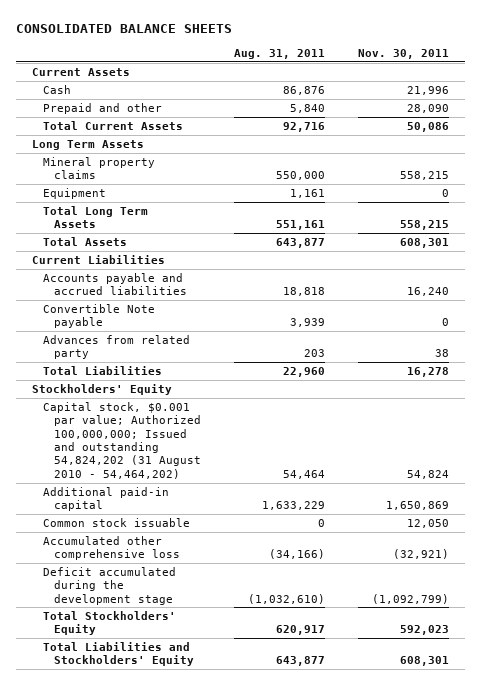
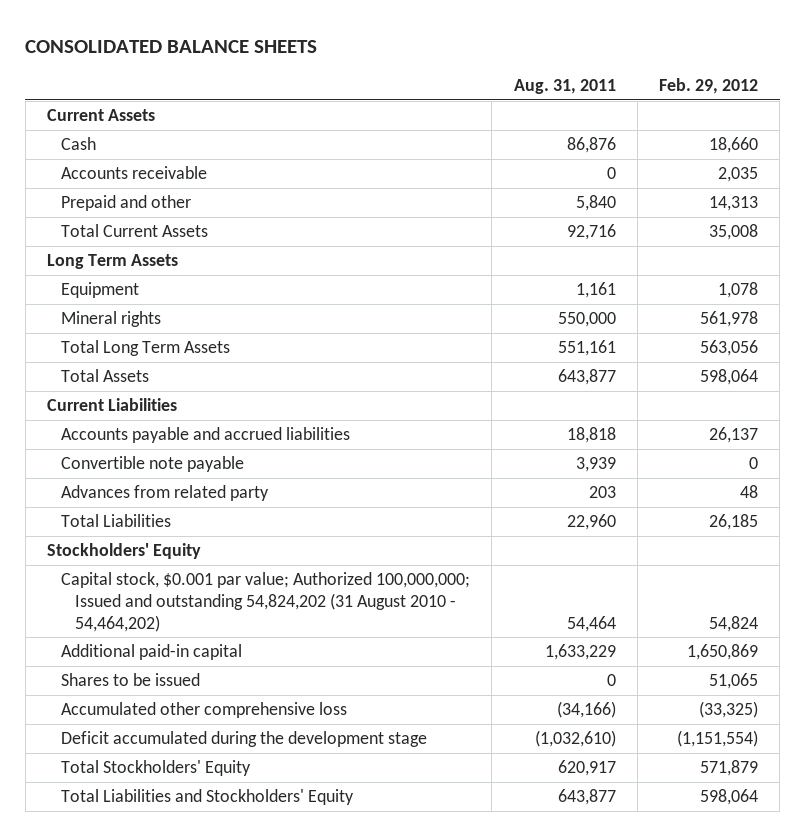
[357,49,449,60] Nov. 30, 2011 -> none
none -> [659,77,759,94] Feb. 29, 2012
none -> [61,166,208,180] Accounts receivable
[43,156,156,180] Mineral property claims -> none
none -> [61,311,162,328] Mineral rights
[43,303,156,329] Convertible Note payable -> [61,456,245,473] Convertible note payable
[43,517,191,527] Common stock issuable -> [61,673,201,687] Shares to be issued

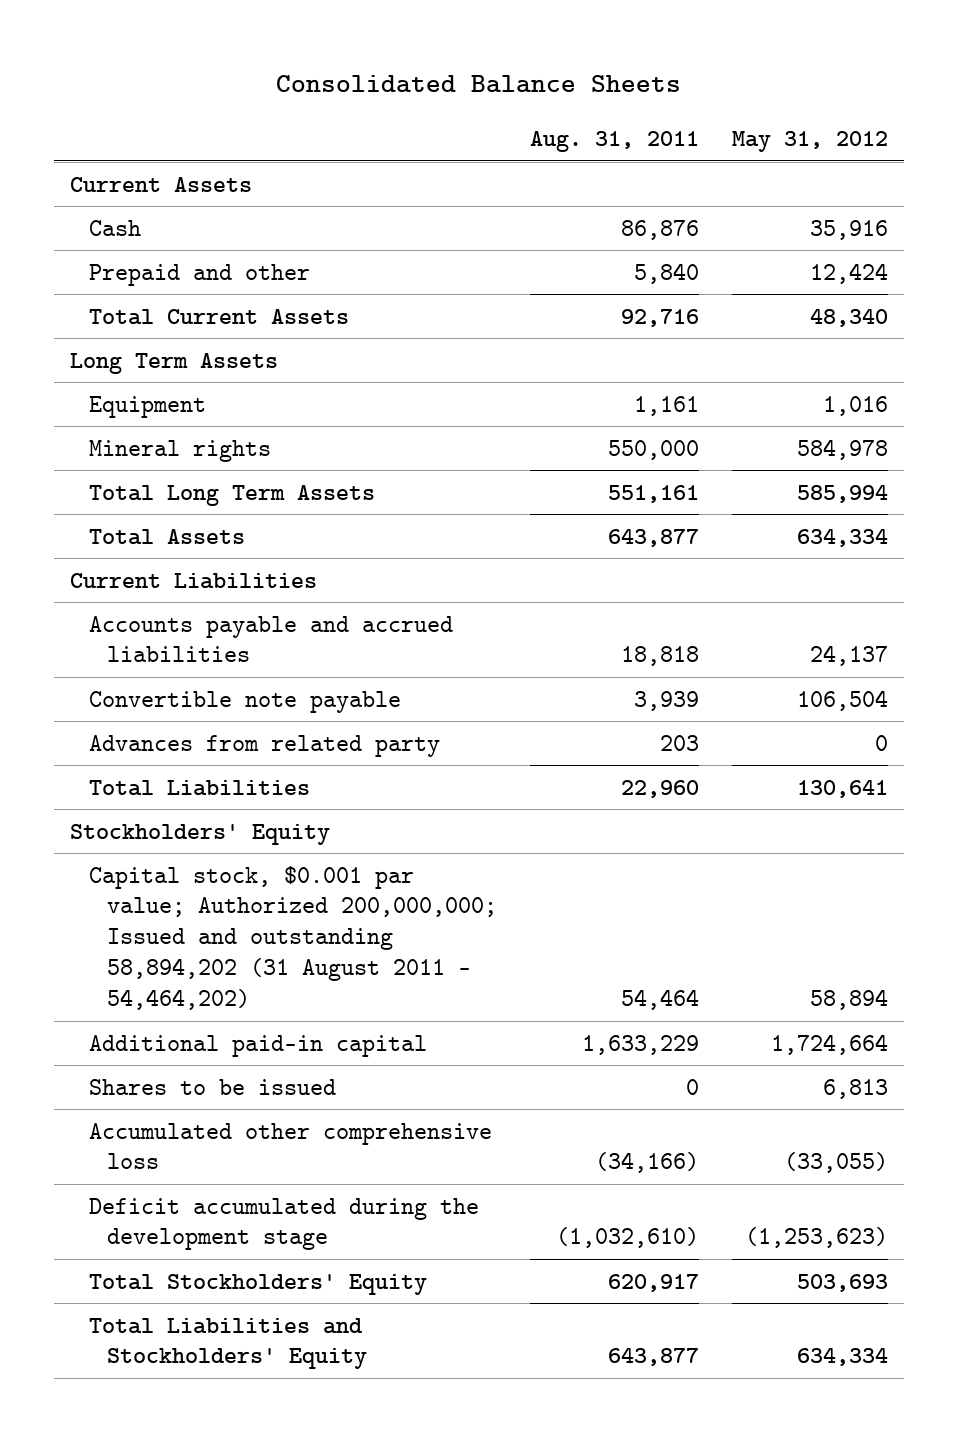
[25,39,318,53] CONSOLIDATED BALANCE SHEETS -> [275,74,681,93] Consolidated Balance Sheets
[659,77,759,94] Feb. 29, 2012 -> none
none -> [731,131,888,153] May 31, 2012
[61,166,208,180] Accounts receivable -> none
[61,572,471,632] Capital stock, $0.001 par value; Authorized 100,000,000; Issued and outstanding 54,824,202 (31 August 2010 - 54,464,202) -> [88,865,497,1011] Capital stock, $0.001 par value; Authorized 200,000,000; Issued and outstanding 58,894,202 (31 August 2011 - 54,464,202)

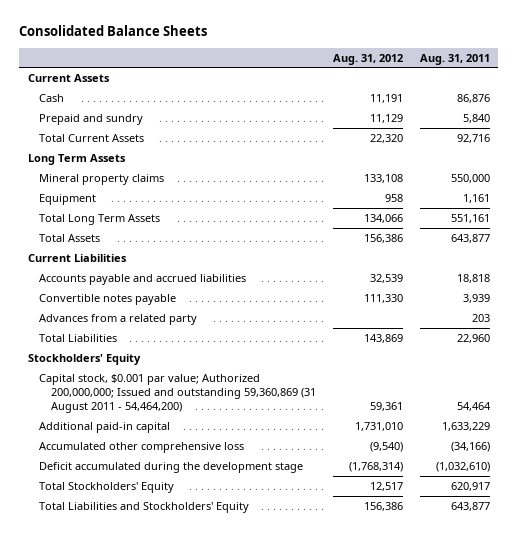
[731,131,888,153] May 31, 2012 -> none
none -> [332,53,403,65] Aug. 31, 2012
[88,263,310,286] Prepaid and other -> [39,113,144,125] Prepaid and sundry
none -> [39,173,165,185] Mineral property claims
[88,439,271,462] Mineral rights -> none
[88,690,401,713] Convertible note payable -> [39,293,177,305] Convertible notes payable
[88,734,440,757] Advances from related party -> [39,313,198,325] Advances from a related party
[88,865,497,1011] Capital stock, $0.001 par value; Authorized 200,000,000; Issued and outstanding 58,894,202 (31 August 2011 - 54,464,202) -> [39,373,316,414] Capital stock, $0.001 par value; Authorized 200,000,000; Issued and outstanding 59,360,869 (31 August 2011 - 54,464,200)
[88,1078,336,1095] Shares to be issued -> none

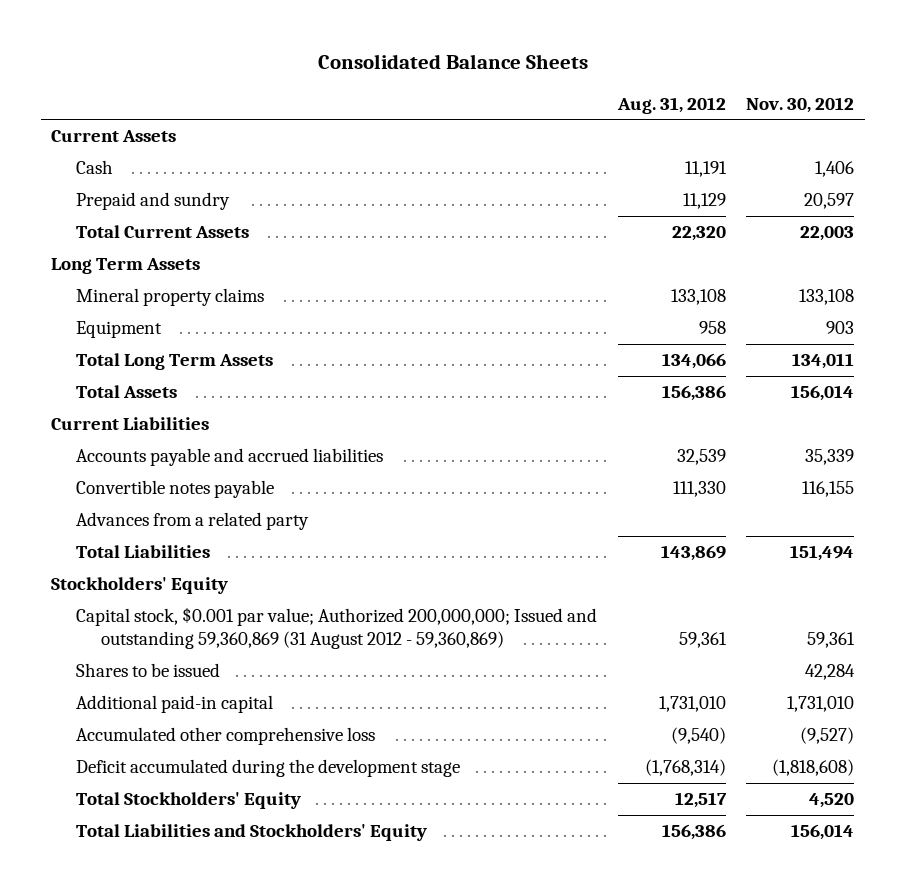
[419,53,490,65] Aug. 31, 2011 -> none
none -> [746,96,855,113] Nov. 30, 2012
[39,373,316,414] Capital stock, $0.001 par value; Authorized 200,000,000; Issued and outstanding 59,360,869 (31 August 2011 - 54,464,200) -> [75,607,597,650] Capital stock, $0.001 par value; Authorized 200,000,000; Issued and outstanding 59,360,869 (31 August 2012 - 59,360,869)
none -> [75,663,220,678] Shares to be issued

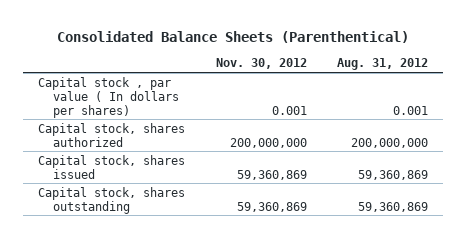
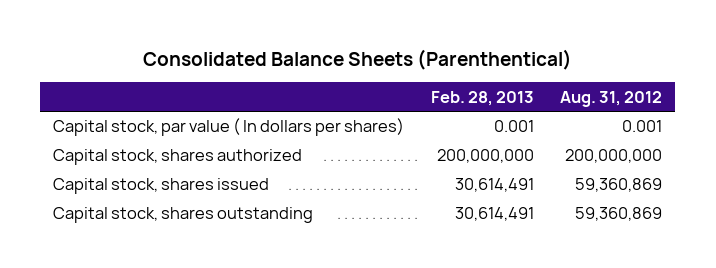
[215,58,307,70] Nov. 30, 2012 -> none
none -> [430,90,534,106] Feb. 28, 2013
[38,76,179,118] Capital stock , par value ( In dollars per shares) -> [53,118,405,137] Capital stock, par value ( In dollars per shares)

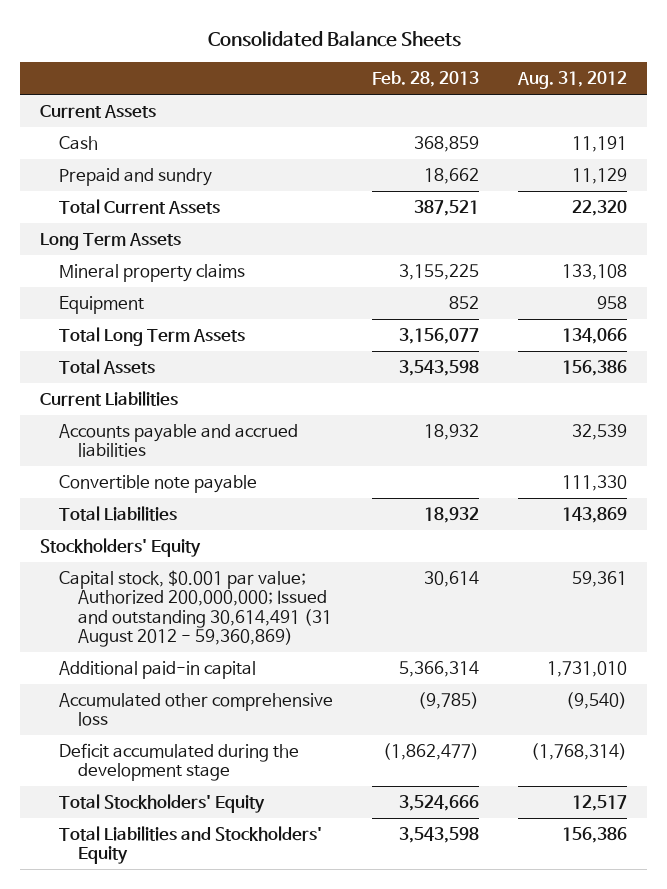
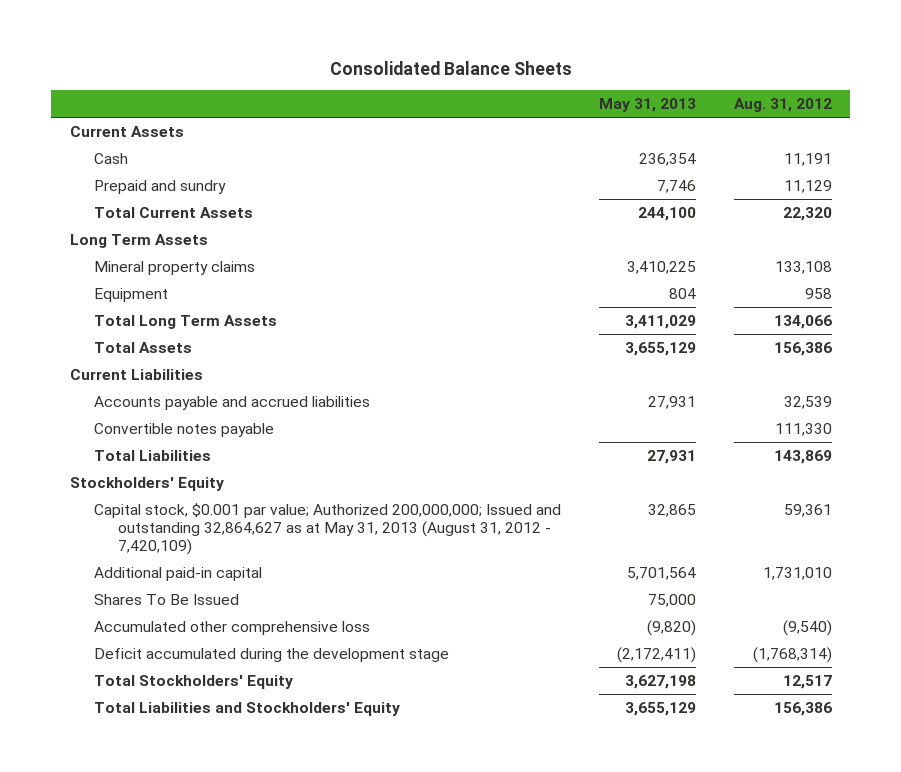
[372,71,480,88] Feb. 28, 2013 -> none
none -> [598,97,696,112] May 31, 2013
[58,474,257,493] Convertible note payable -> [93,423,274,438] Convertible notes payable
[58,569,332,648] Capital stock, $0.001 par value; Authorized 200,000,000; Issued and outstanding 30,614,491 (31 August 2012 - 59,360,869) -> [93,503,561,555] Capital stock, $0.001 par value; Authorized 200,000,000; Issued and outstanding 32,864,627 as at May 31, 2013 (August 31, 2012 - 7,420,109)
none -> [93,594,239,606] Shares To Be Issued

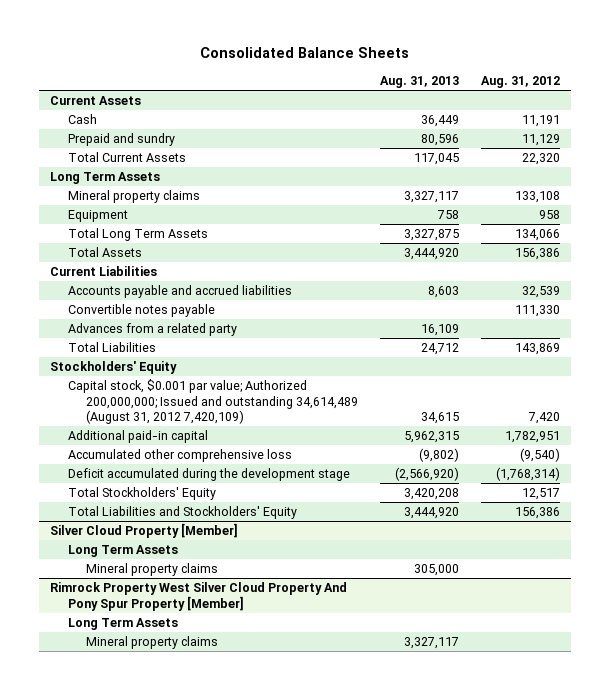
[598,97,696,112] May 31, 2013 -> none
none -> [379,75,459,88] Aug. 31, 2013
none -> [67,323,237,337] Advances from a related party
[93,594,239,606] Shares To Be Issued -> none
[93,503,561,555] Capital stock, $0.001 par value; Authorized 200,000,000; Issued and outstanding 32,864,627 as at May 31, 2013 (August 31, 2012 - 7,420,109) -> [67,379,359,425] Capital stock, $0.001 par value; Authorized 200,000,000; Issued and outstanding 34,614,489 (August 31, 2012 7,420,109)
[783,504,832,518] 59,361 -> [527,412,560,425] 7,420
[762,567,832,581] 1,731,010 -> [504,431,560,444] 1,782,951
none -> [49,523,238,539] Silver Cloud Property [Member]
none -> [67,545,178,558] Long Term Assets
none -> [86,563,219,577] Mineral property claims
none -> [49,582,347,611] Rimrock Property West Silver Cloud Property And Pony Spur Property [Member]
none -> [67,618,178,631] Long Term Assets
none -> [86,636,219,650] Mineral property claims

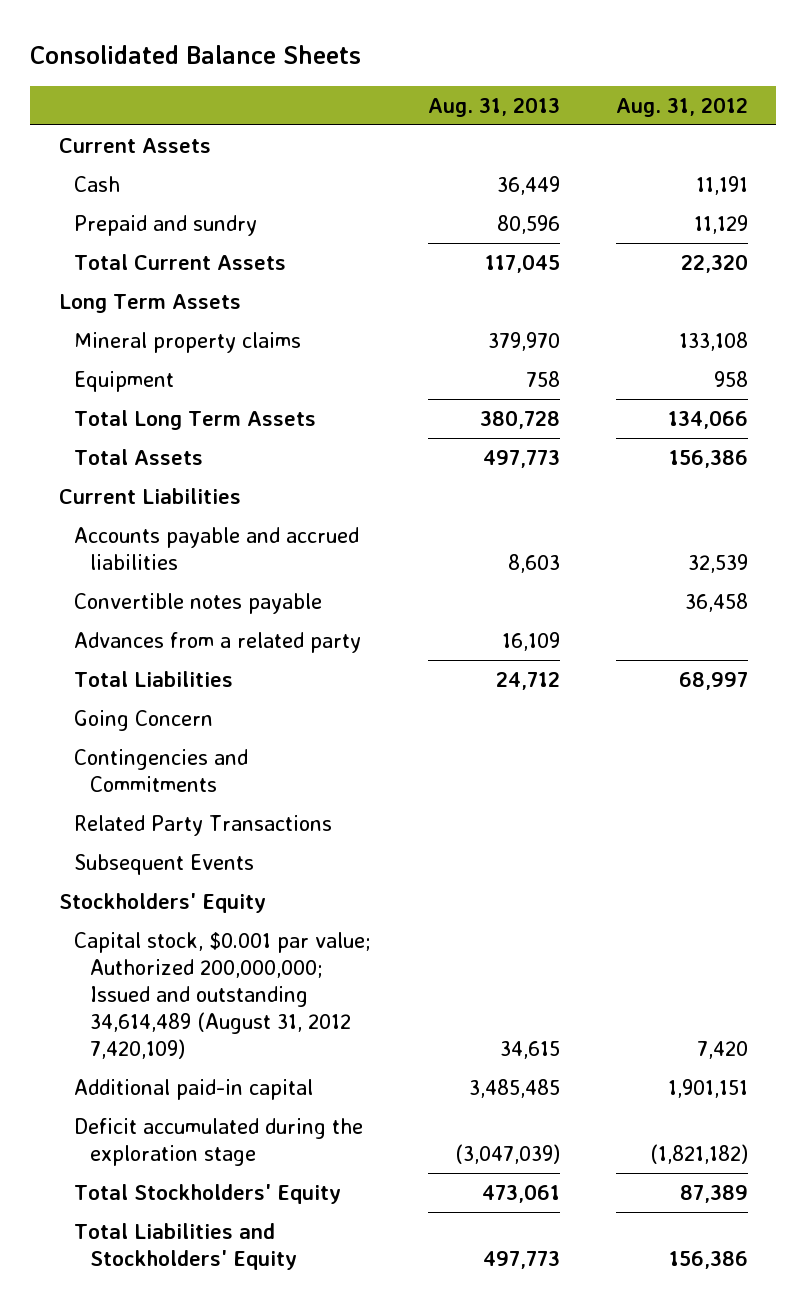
[403,191,459,204] 3,327,117 -> [487,331,560,351] 379,970
[403,229,459,242] 3,327,875 -> [479,409,560,429] 380,728
[403,248,459,261] 3,444,920 -> [482,449,560,468] 497,773
[514,305,560,318] 111,330 -> [684,592,748,612] 36,458
[514,343,560,356] 143,869 -> [678,671,748,690] 68,997
none -> [74,709,214,731] Going Concern
none -> [74,748,249,792] Contingencies and Commitments
none -> [74,814,333,836] Related Party Transactions
none -> [74,853,255,875] Subsequent Events
[67,449,292,463] Accumulated other comprehensive loss -> none
[49,523,238,539] Silver Cloud Property [Member] -> none
[67,545,178,558] Long Term Assets -> none
[86,563,219,577] Mineral property claims -> none
[49,582,347,611] Rimrock Property West Silver Cloud Property And Pony Spur Property [Member] -> none
[67,618,178,631] Long Term Assets -> none
[86,636,219,650] Mineral property claims -> none
[403,431,459,444] 5,962,315 -> [468,1078,560,1098] 3,485,485
[504,431,560,444] 1,782,951 -> [667,1078,748,1098] 1,901,151
[67,468,350,482] Deficit accumulated during the development stage -> [74,1117,364,1166] Deficit accumulated during the exploration stage
[394,467,459,482] (2,566,920) -> [454,1143,560,1164] (3,047,039)
[495,467,560,482] (1,768,314) -> [649,1143,748,1164] (1,821,182)
[403,488,459,501] 3,420,208 -> [481,1183,560,1203] 473,061
[521,488,560,501] 12,517 -> [679,1184,748,1203] 87,389
[403,507,459,520] 3,444,920 -> [482,1250,560,1269] 497,773

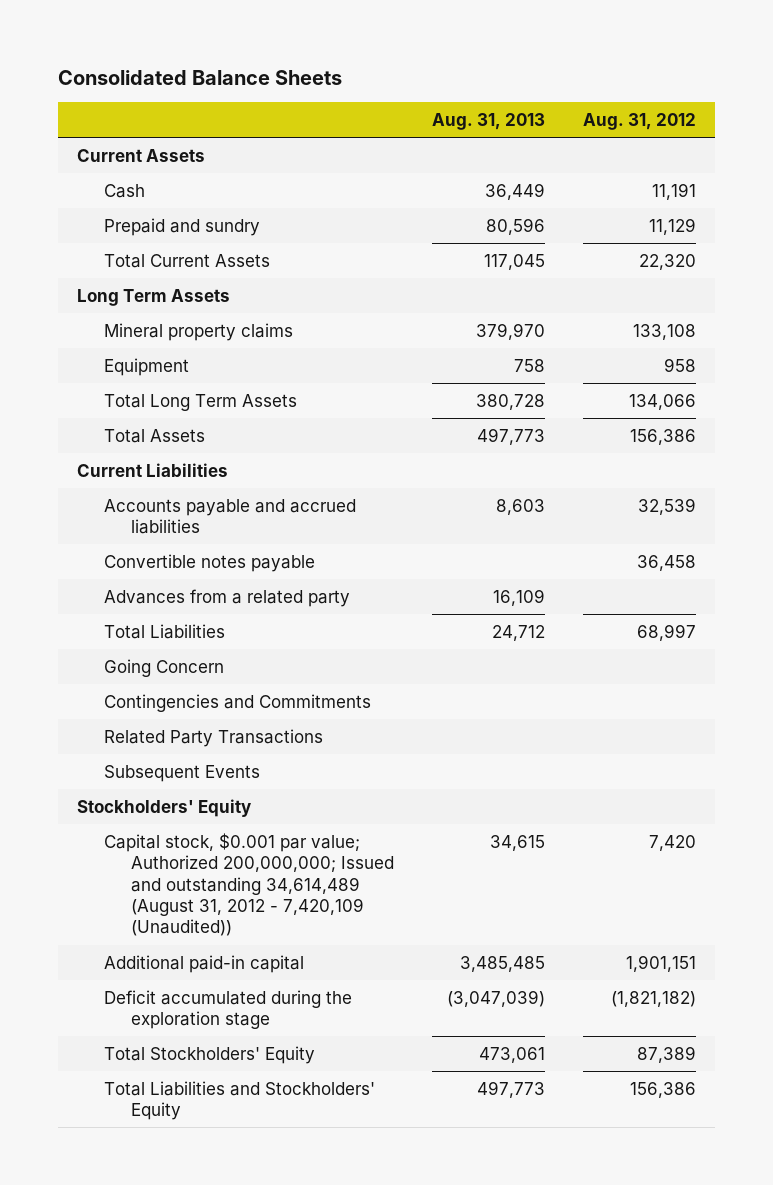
[74,931,372,1059] Capital stock, $0.001 par value; Authorized 200,000,000; Issued and outstanding 34,614,489 (August 31, 2012 7,420,109) -> [104,832,395,937] Capital stock, $0.001 par value; Authorized 200,000,000; Issued and outstanding 34,614,489 (August 31, 2012 - 7,420,109 (Unaudited))

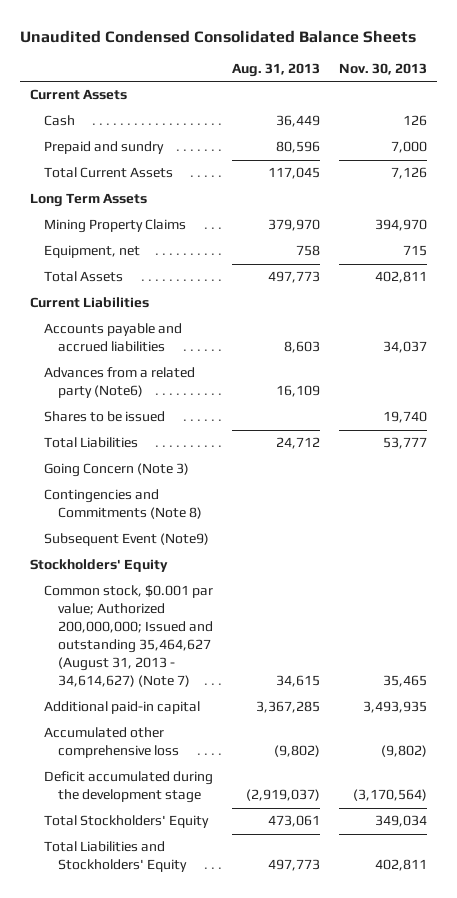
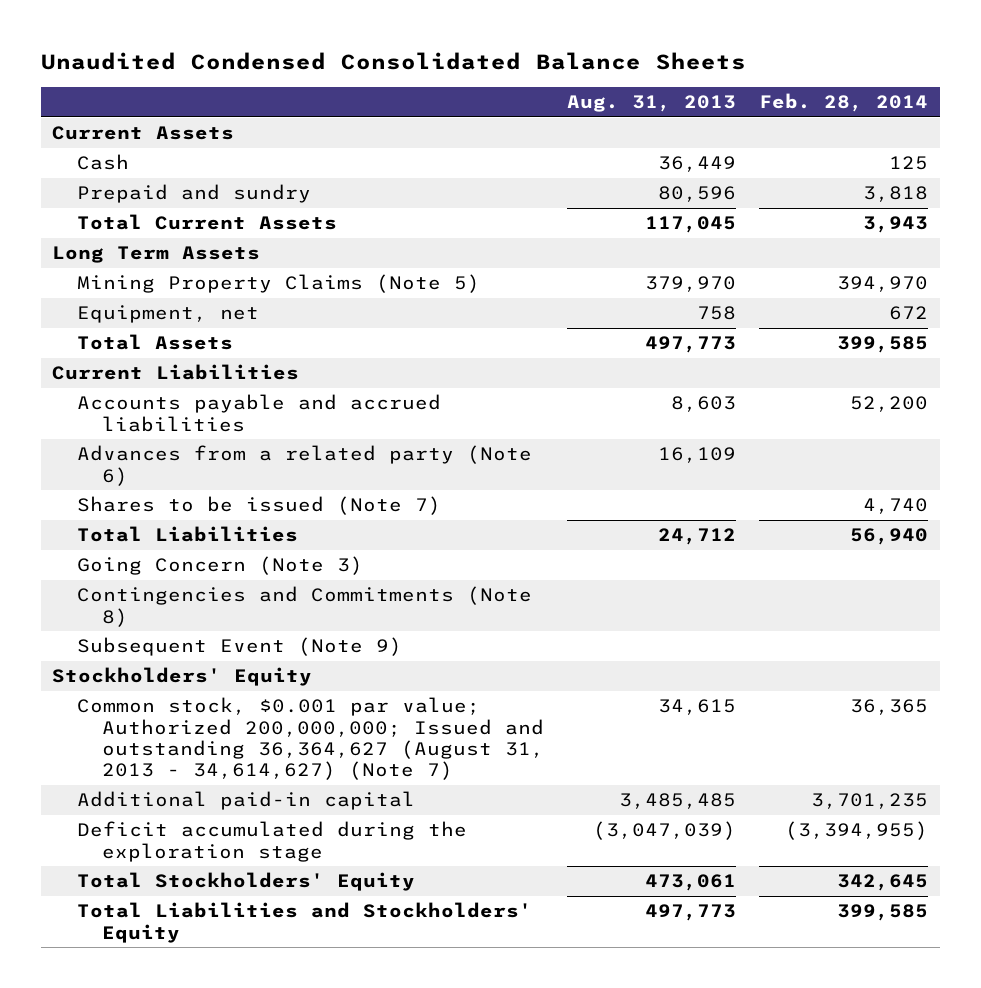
[339,63,428,76] Nov. 30, 2013 -> none
none -> [759,92,929,112] Feb. 28, 2014
[43,219,186,234] Mining Property Claims -> [77,274,481,294] Mining Property Claims (Note 5)
[43,367,195,399] Advances from a related party (Note6) -> [77,445,533,486] Advances from a related party (Note 6)
[43,411,165,423] Shares to be issued -> [77,496,442,516] Shares to be issued (Note 7)
[43,533,209,547] Subsequent Event (Note9) -> [77,637,403,657] Subsequent Event (Note 9)
[43,727,179,759] Accumulated other comprehensive loss -> none
[43,585,213,688] Common stock, $0.001 par value; Authorized 200,000,000; Issued and outstanding 35,464,627 (August 31, 2013 - 34,614,627) (Note 7) -> [77,697,545,781] Common stock, $0.001 par value; Authorized 200,000,000; Issued and outstanding 36,364,627 (August 31, 2013 - 34,614,627) (Note 7)
[255,701,320,714] 3,367,285 -> [619,793,737,810] 3,485,485
[43,771,213,804] Deficit accumulated during the development stage -> [77,821,468,862] Deficit accumulated during the exploration stage
[245,789,320,802] (2,919,037) -> [593,821,737,841] (3,047,039)

